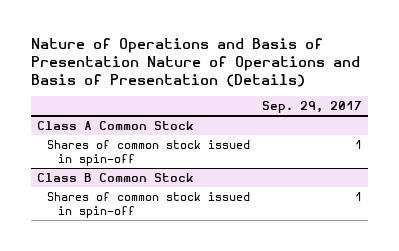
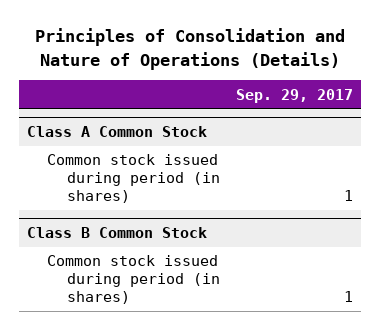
[30,37,360,87] Nature of Operations and Basis of Presentation Nature of Operations and Basis of Presentation (Details) -> [35,28,346,70] Principles of Consolidation and Nature of Operations (Details)
[47,139,251,167] Shares of common stock issued in spin-off -> [47,154,221,204] Common stock issued during period (in shares)
[47,191,251,219] Shares of common stock issued in spin-off -> [47,255,221,305] Common stock issued during period (in shares)

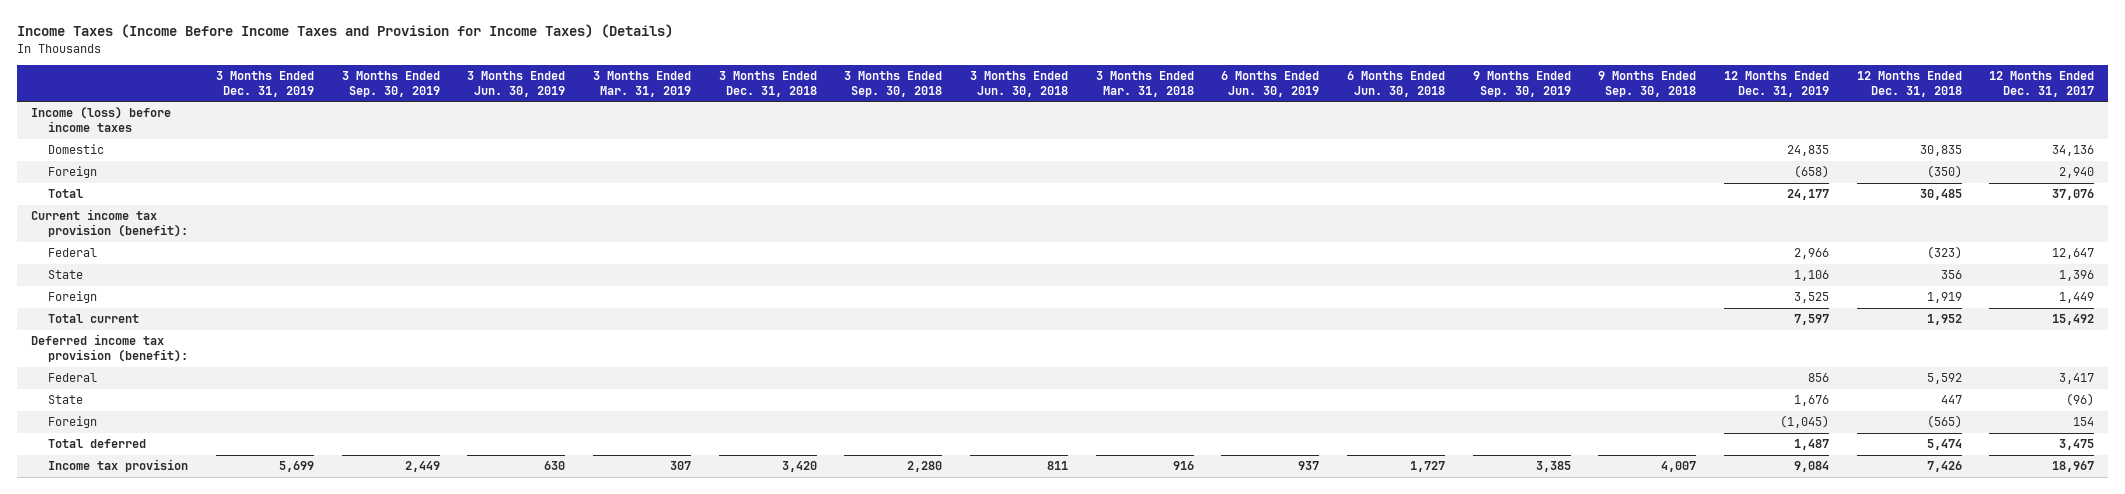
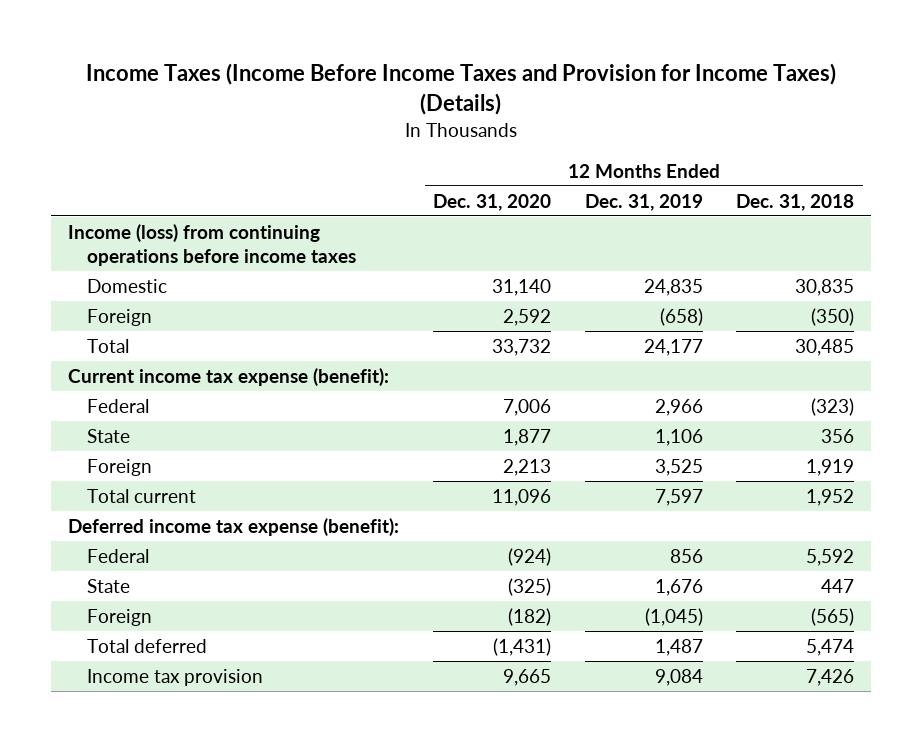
[215,71,314,97] 3 Months Ended Dec. 31, 2019 -> none
[341,71,440,97] 3 Months Ended Sep. 30, 2019 -> none
[467,71,566,97] 3 Months Ended Jun. 30, 2019 -> none
[592,71,691,97] 3 Months Ended Mar. 31, 2019 -> none
[718,71,817,97] 3 Months Ended Dec. 31, 2018 -> none
[844,71,943,97] 3 Months Ended Sep. 30, 2018 -> none
[969,71,1068,97] 3 Months Ended Jun. 30, 2018 -> none
[1095,71,1194,97] 3 Months Ended Mar. 31, 2018 -> none
[1221,71,1320,97] 6 Months Ended Jun. 30, 2019 -> none
[1346,71,1445,97] 6 Months Ended Jun. 30, 2018 -> none
[1472,71,1571,97] 9 Months Ended Sep. 30, 2019 -> none
[1598,71,1697,97] 9 Months Ended Sep. 30, 2018 -> none
[1989,71,2095,97] 12 Months Ended Dec. 31, 2017 -> none
none -> [432,193,551,211] Dec. 31, 2020
[31,106,172,133] Income (loss) before income taxes -> [68,223,356,267] Income (loss) from continuing operations before income taxes
[31,209,189,238] Current income tax provision (benefit): -> [68,367,390,386] Current income tax expense (benefit):
[31,334,189,363] Deferred income tax provision (benefit): -> [68,517,400,536] Deferred income tax expense (benefit):

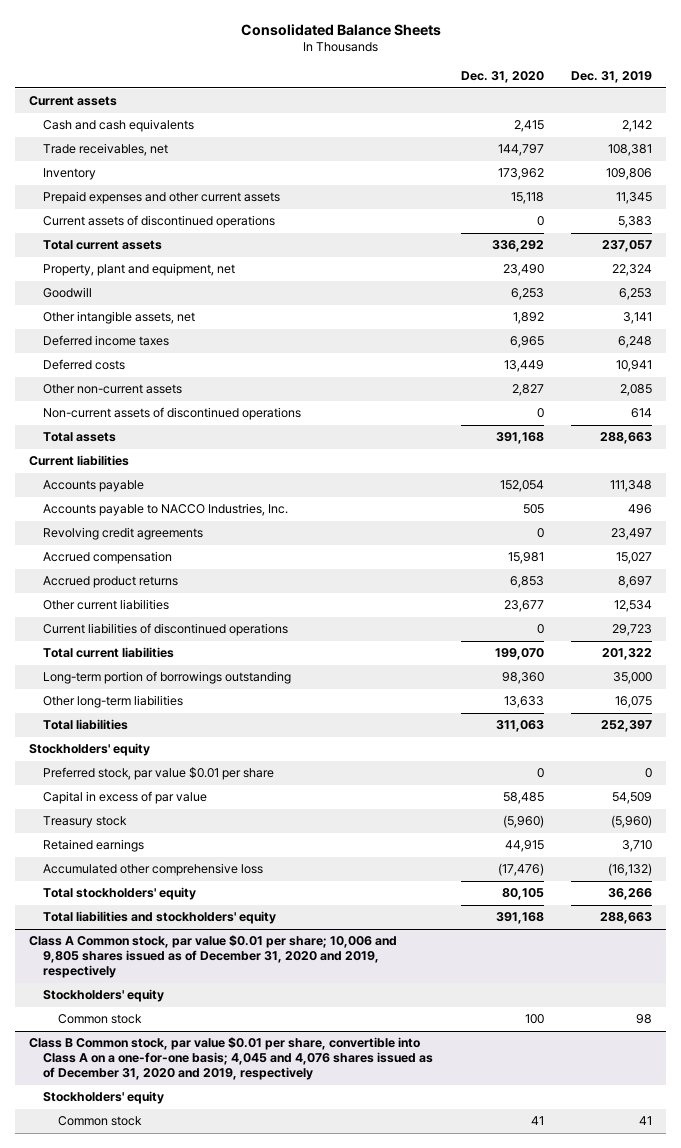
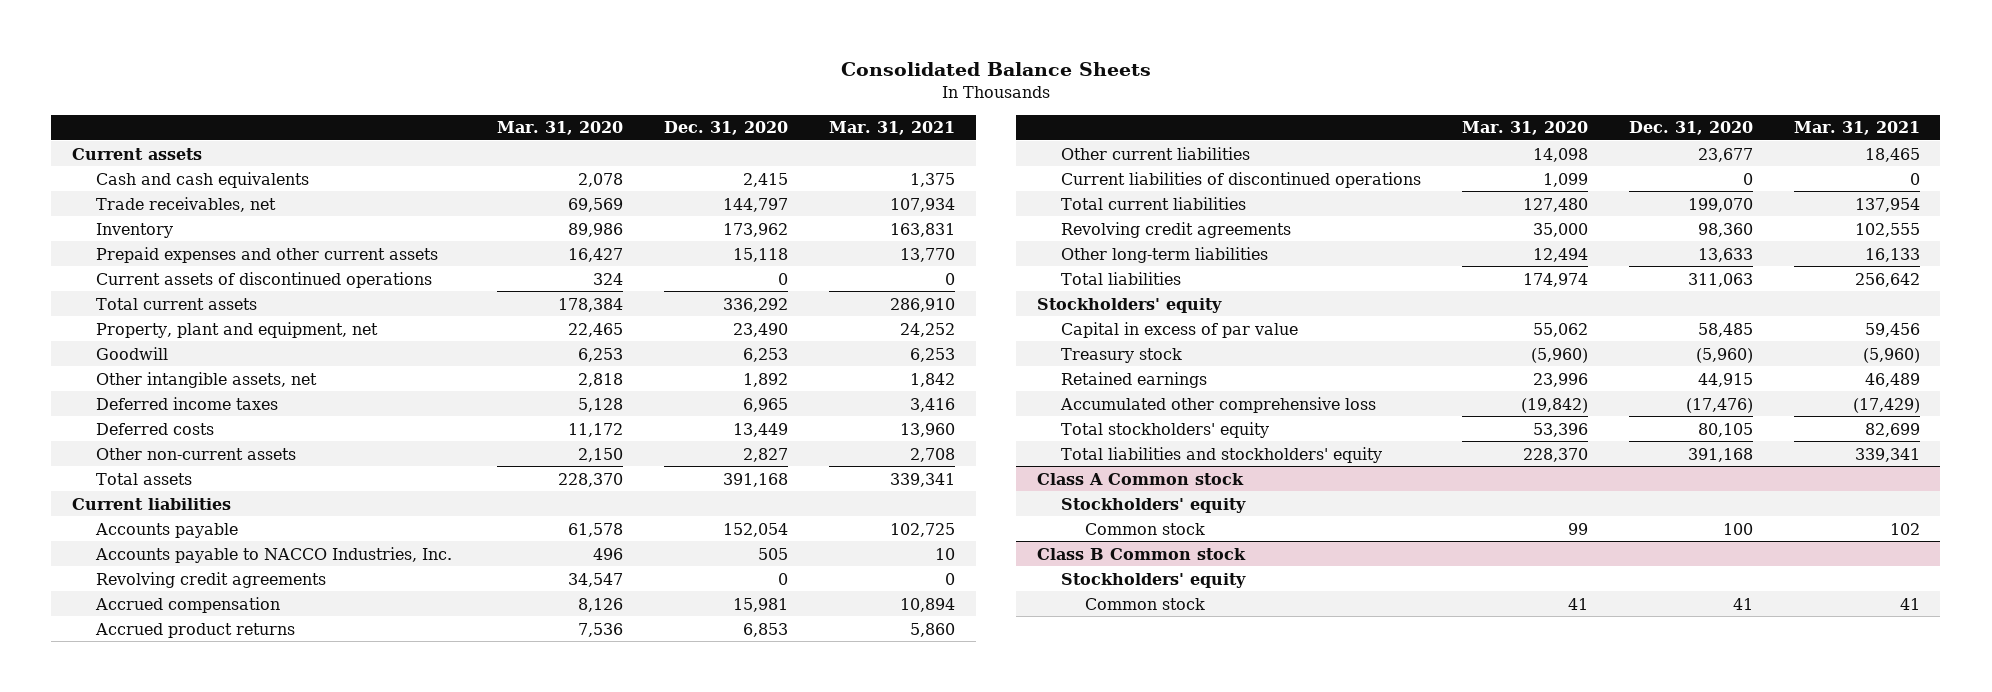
[571,71,653,84] Dec. 31, 2019 -> none
none -> [497,121,624,136] Mar. 31, 2020
none -> [829,121,956,136] Mar. 31, 2021
[43,407,302,421] Non-current assets of discontinued operations -> none
[43,671,292,685] Long-term portion of borrowings outstanding -> [1060,221,1291,238] Revolving credit agreements
[43,767,275,781] Preferred stock, par value $0.01 per share -> none
[28,935,397,979] Class A Common stock, par value $0.01 per share; 10,006 and 9,805 shares issued as of December 31, 2020 and 2019, respectively -> [1036,472,1244,485] Class A Common stock
[28,1037,434,1081] Class B Common stock, par value $0.01 per share, convertible into Class A on a one-for-one basis; 4,045 and 4,076 shares issued as of December 31, 2020 and 2019, respectively -> [1036,547,1246,560] Class B Common stock

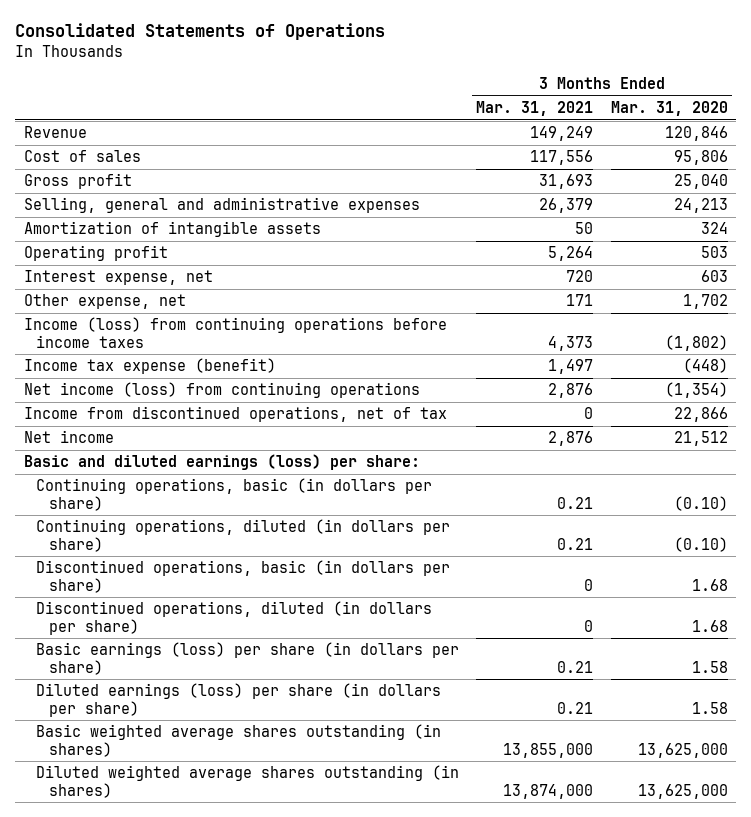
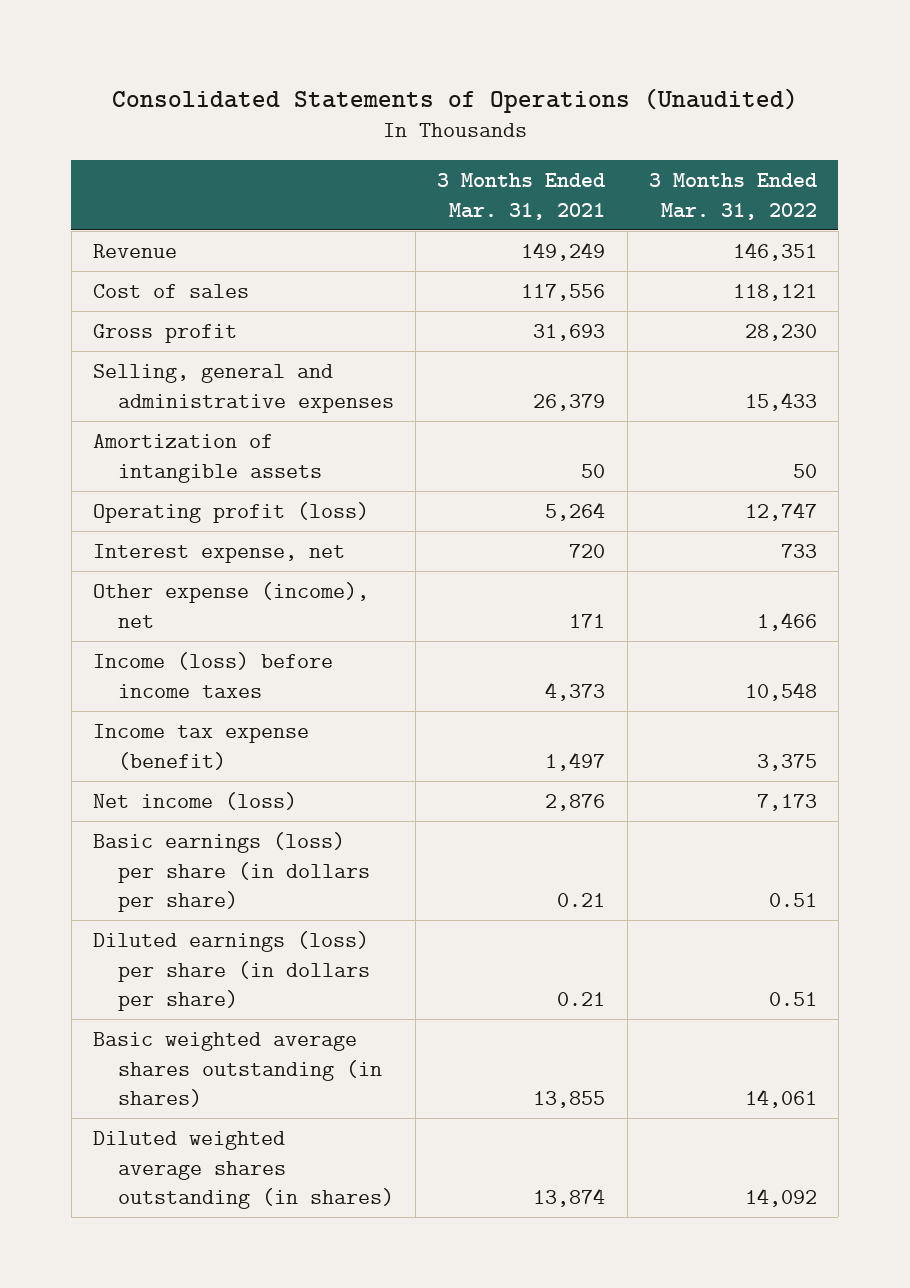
[14,23,385,41] Consolidated Statements of Operations -> [111,87,798,113] Consolidated Statements of Operations (Unaudited)
[610,100,728,116] Mar. 31, 2020 -> none
none -> [648,173,817,220] 3 Months Ended Mar. 31, 2022
[23,245,168,262] Operating profit -> [92,501,369,523] Operating profit (loss)
[23,294,186,310] Other expense, net -> [92,581,369,628] Other expense (income), net
[23,317,447,348] Income (loss) from continuing operations before income taxes -> [92,651,333,698] Income (loss) before income taxes
[23,382,420,399] Net income (loss) from continuing operations -> none
[23,406,447,423] Income from discontinued operations, net of tax -> none
[23,454,420,471] Basic and diluted earnings (loss) per share: -> none
[36,478,433,511] Continuing operations, basic (in dollars per share) -> none
[36,519,451,552] Continuing operations, diluted (in dollars per share) -> none
[36,560,451,593] Discontinued operations, basic (in dollars per share) -> none
[36,601,433,635] Discontinued operations, diluted (in dollars per share) -> none
[23,430,114,444] Net income -> [92,791,297,810] Net income (loss)
[503,742,594,758] 13,855,000 -> [533,1091,606,1109] 13,855
[503,783,594,799] 13,874,000 -> [533,1188,606,1208] 13,874

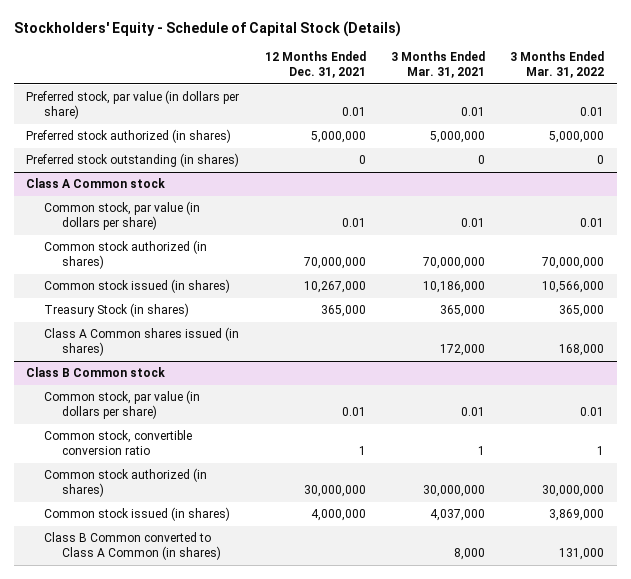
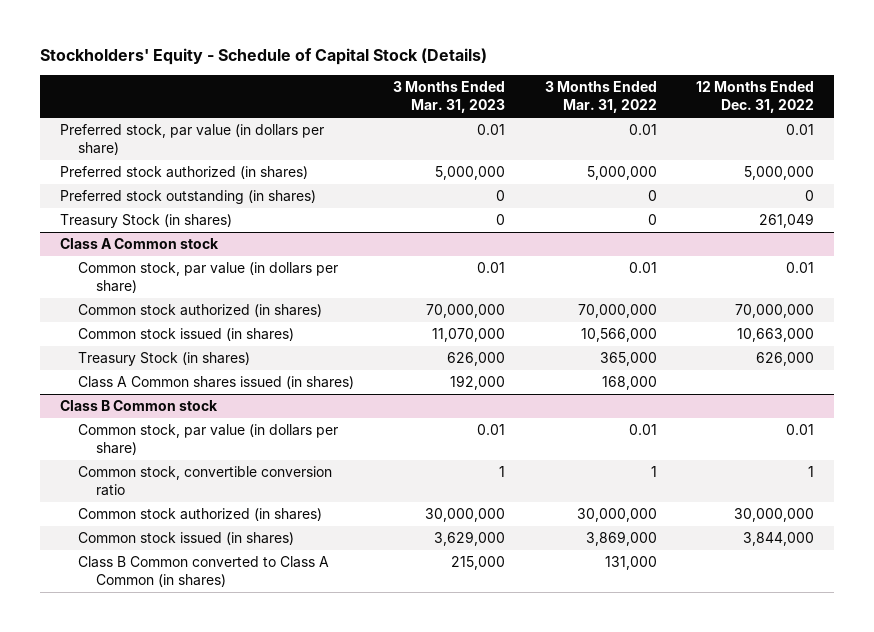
[264,51,366,78] 12 Months Ended Dec. 31, 2021 -> none
[391,51,486,78] 3 Months Ended Mar. 31, 2021 -> none
none -> [393,81,506,114] 3 Months Ended Mar. 31, 2023
none -> [696,81,815,114] 12 Months Ended Dec. 31, 2022
none -> [59,214,232,229] Treasury Stock (in shares)

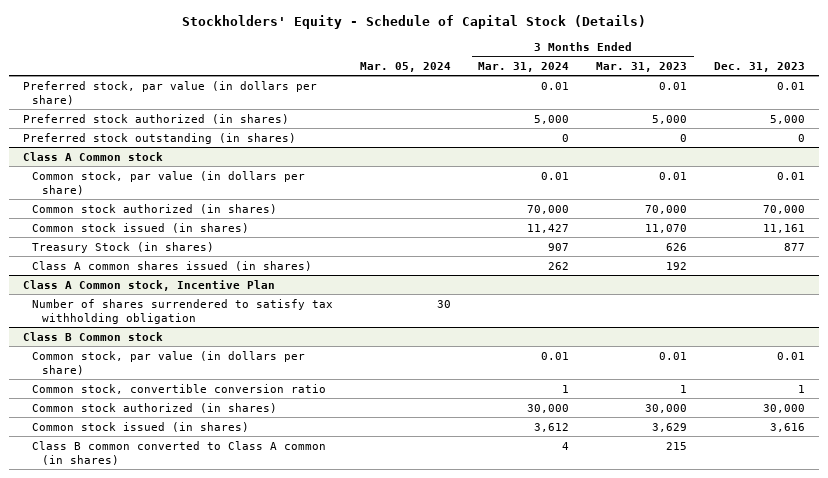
[544,81,657,114] 3 Months Ended Mar. 31, 2022 -> none
[696,81,815,114] 12 Months Ended Dec. 31, 2022 -> none
none -> [360,61,452,72] Mar. 05, 2024
none -> [478,61,570,72] Mar. 31, 2024
none -> [714,61,806,72] Dec. 31, 2023
[435,166,506,181] 5,000,000 -> [652,114,688,124] 5,000
[59,214,232,229] Treasury Stock (in shares) -> none
[426,304,506,319] 70,000,000 -> [645,204,688,214] 70,000
[432,328,506,343] 11,070,000 -> [645,223,688,233] 11,070
[447,352,506,367] 626,000 -> [666,242,688,251] 626
[77,376,354,390] Class A Common shares issued (in shares) -> [32,260,313,271] Class A common shares issued (in shares)
[450,375,506,391] 192,000 -> [666,261,688,270] 192
none -> [22,279,275,291] Class A Common stock, Incentive Plan
none -> [32,298,334,324] Number of shares surrendered to satisfy tax withholding obligation
[425,508,506,523] 30,000,000 -> [645,403,688,413] 30,000
[434,531,506,547] 3,629,000 -> [652,422,688,432] 3,629
[77,556,329,588] Class B Common converted to Class A Common (in shares) -> [32,440,327,465] Class B common converted to Class A common (in shares)
[451,556,506,571] 215,000 -> [666,441,688,450] 215

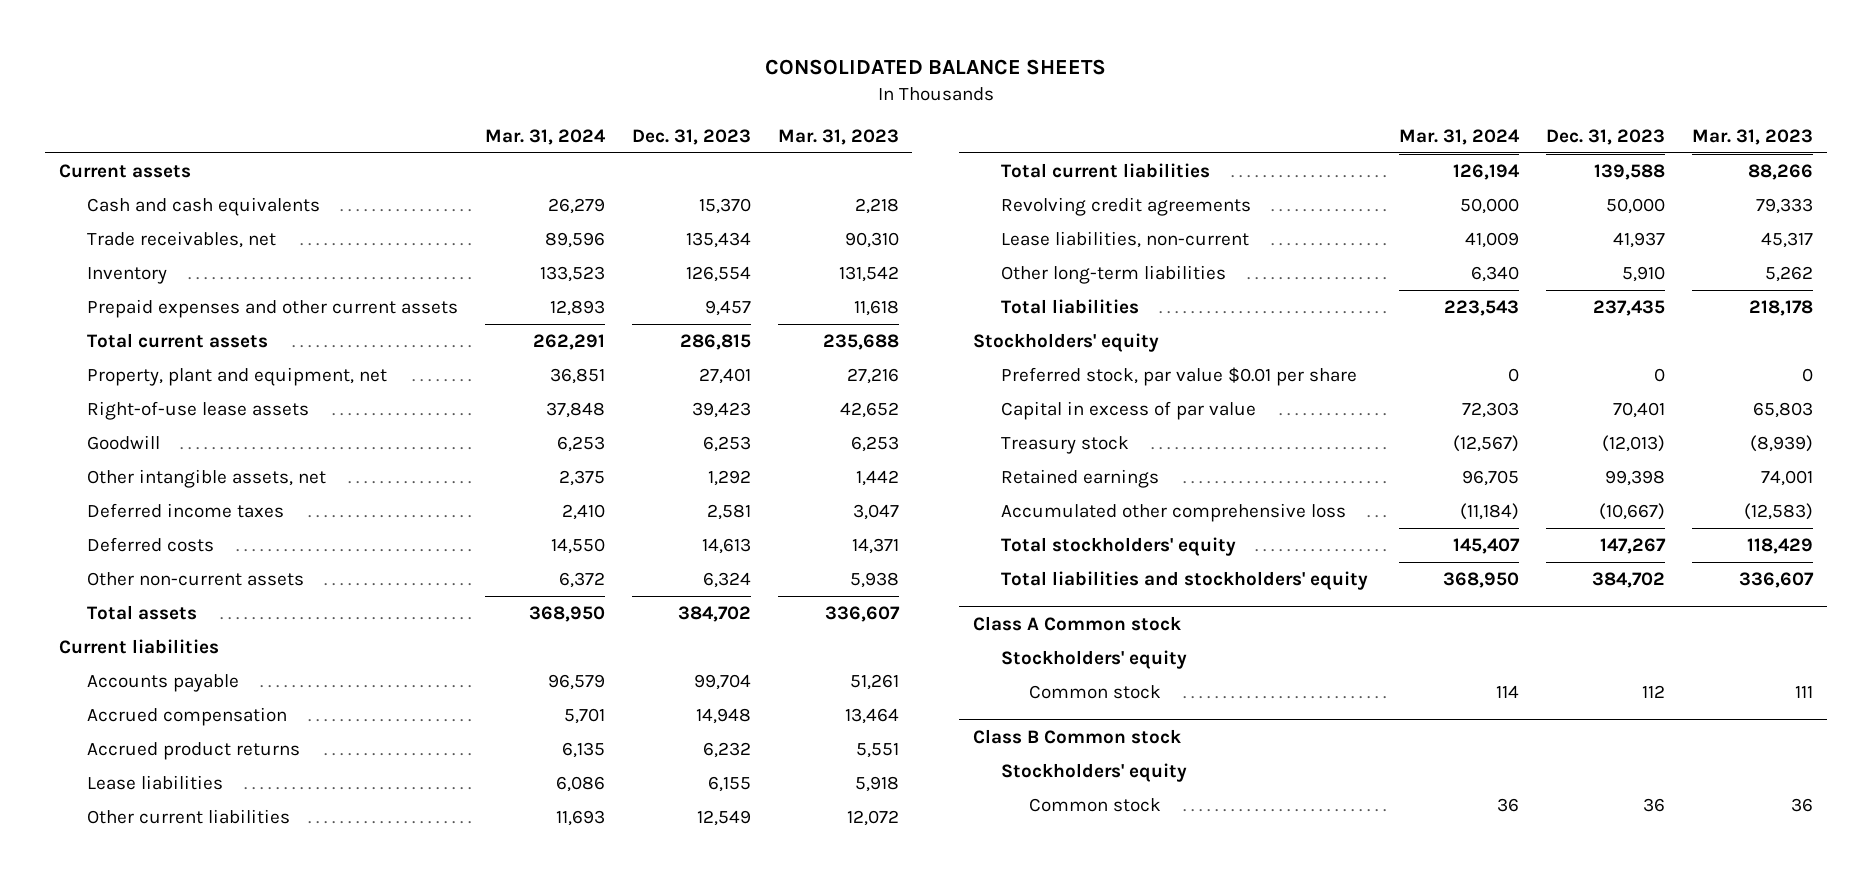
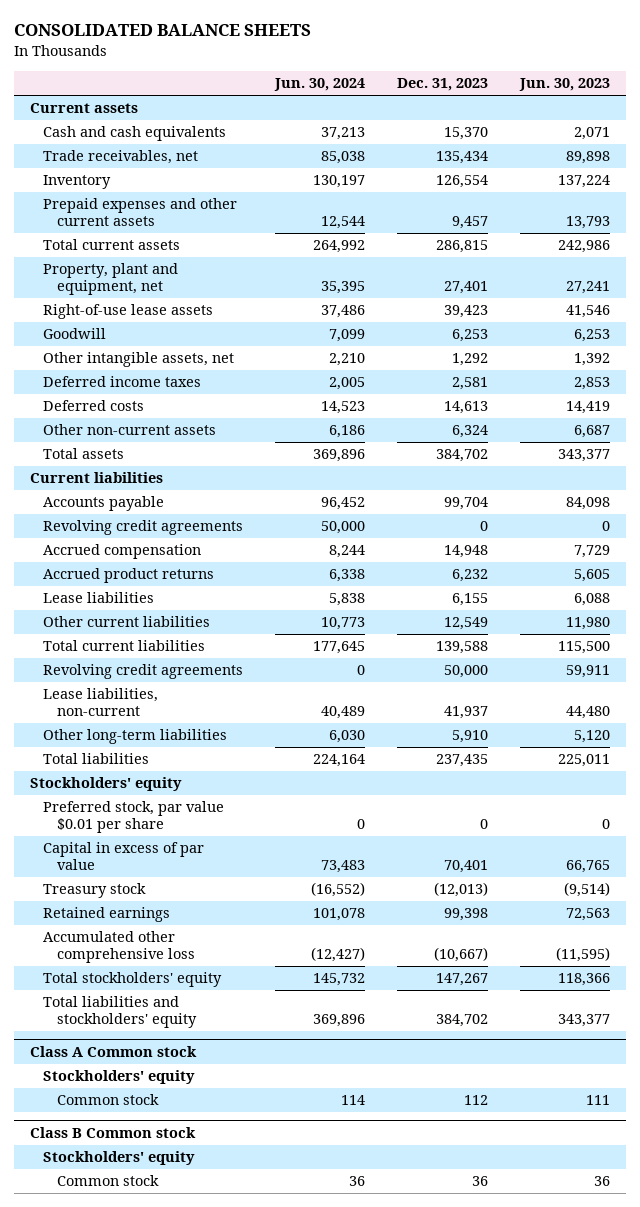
[484,128,606,145] Mar. 31, 2024 -> none
[777,128,899,145] Mar. 31, 2023 -> none
none -> [274,78,366,92] Jun. 30, 2024
none -> [518,78,610,92] Jun. 30, 2023
none -> [43,520,244,536] Revolving credit agreements

